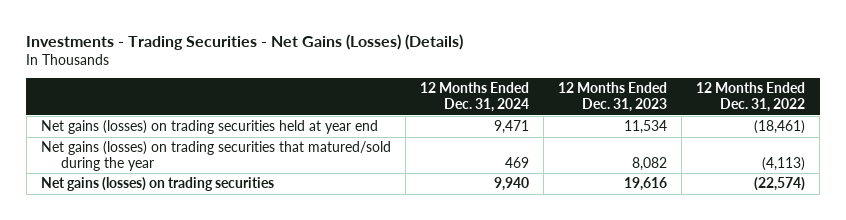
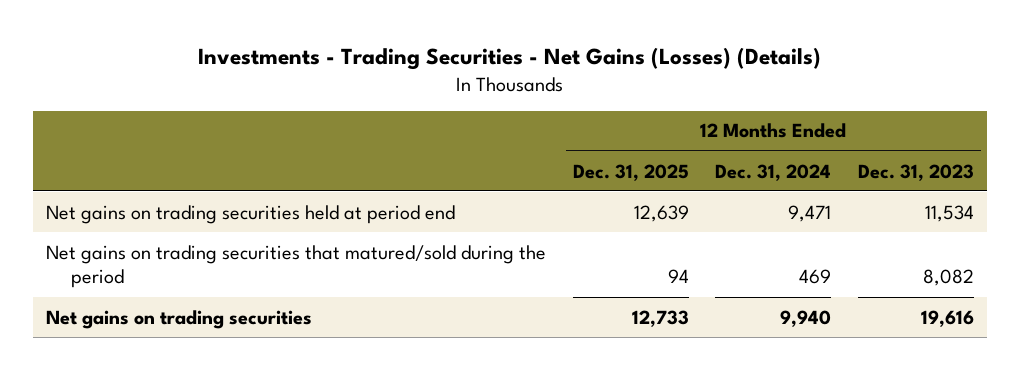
[696,82,806,113] 12 Months Ended Dec. 31, 2022 -> none
none -> [572,163,689,181] Dec. 31, 2025
[40,120,378,135] Net gains (losses) on trading securities held at year end -> [45,204,455,224] Net gains on trading securities held at period end
[40,141,391,171] Net gains (losses) on trading securities that matured/sold during the year -> [45,244,546,289] Net gains on trading securities that matured/sold during the period
[40,177,274,192] Net gains (losses) on trading securities -> [45,309,312,329] Net gains on trading securities

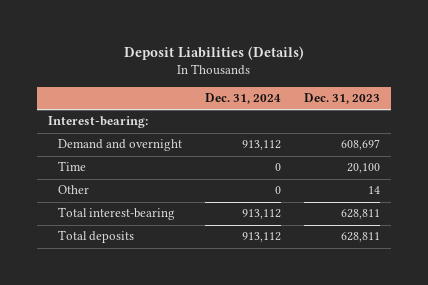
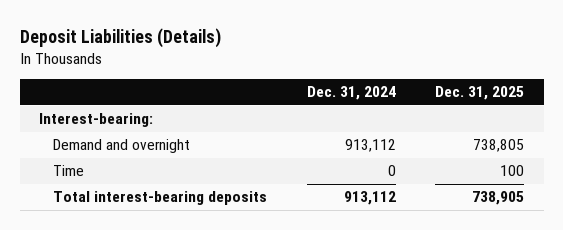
[303,93,380,105] Dec. 31, 2023 -> none
none -> [435,86,525,101] Dec. 31, 2025
[58,185,90,195] Other -> none
[58,230,135,244] Total deposits -> none
[58,207,176,221] Total interest-bearing -> [53,191,268,206] Total interest-bearing deposits

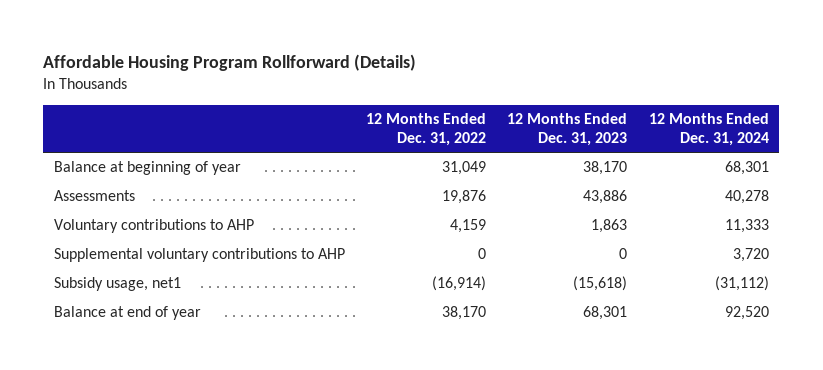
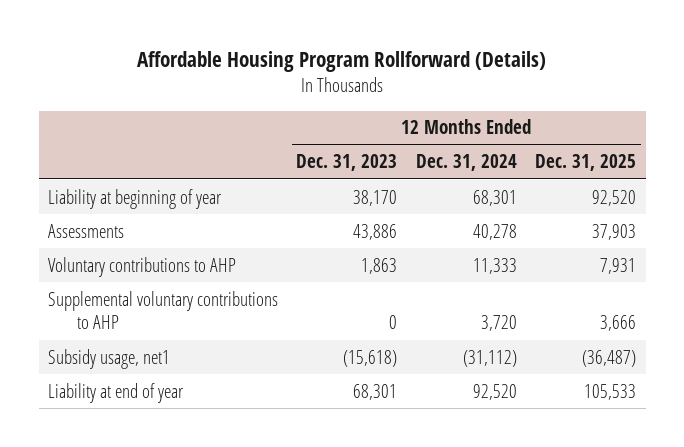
[366,112,487,146] 12 Months Ended Dec. 31, 2022 -> none
none -> [535,154,637,172] Dec. 31, 2025
[53,161,241,176] Balance at beginning of year -> [47,188,222,209] Liability at beginning of year
[53,306,201,321] Balance at end of year -> [47,382,184,403] Liability at end of year

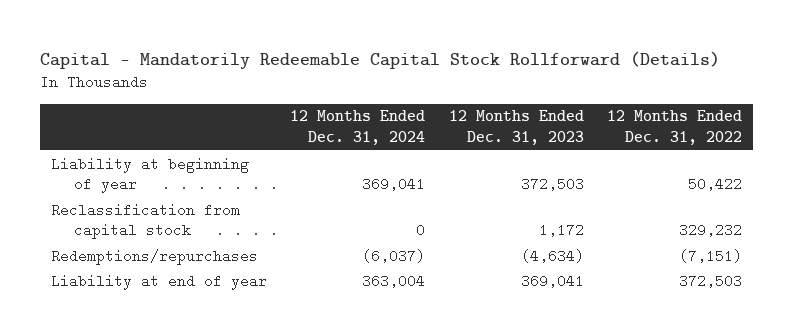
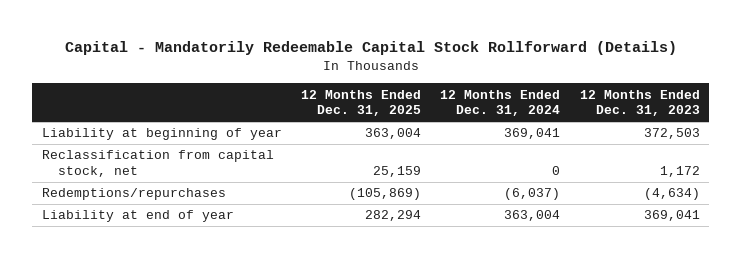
[606,110,742,146] 12 Months Ended Dec. 31, 2022 -> none
none -> [300,89,421,117] 12 Months Ended Dec. 31, 2025
[51,202,241,240] Reclassification from capital stock -> [41,150,274,178] Reclassification from capital stock, net

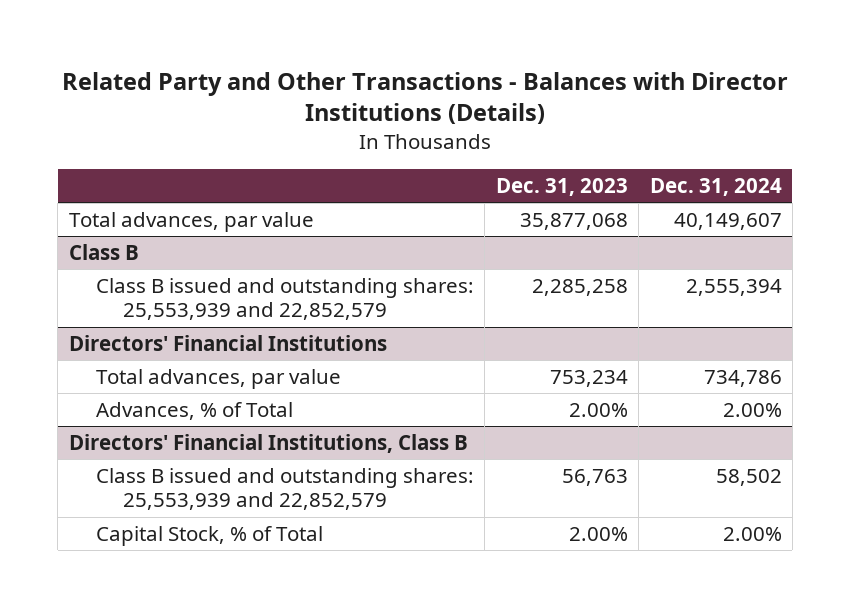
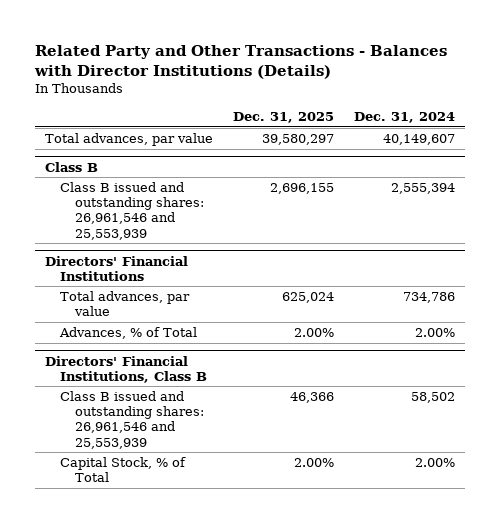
[495,178,628,197] Dec. 31, 2023 -> none
none -> [232,112,334,124] Dec. 31, 2025
[96,277,475,321] Class B issued and outstanding shares: 25,553,939 and 22,852,579 -> [60,182,205,240] Class B issued and outstanding shares: 26,961,546 and 25,553,939
[96,467,475,511] Class B issued and outstanding shares: 25,553,939 and 22,852,579 -> [60,391,205,449] Class B issued and outstanding shares: 26,961,546 and 25,553,939

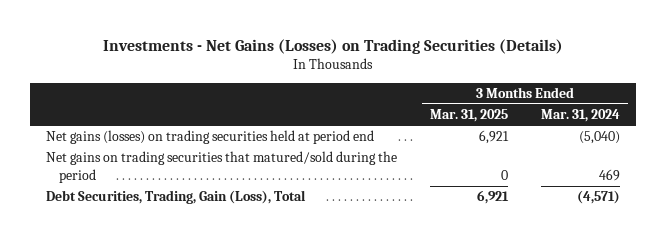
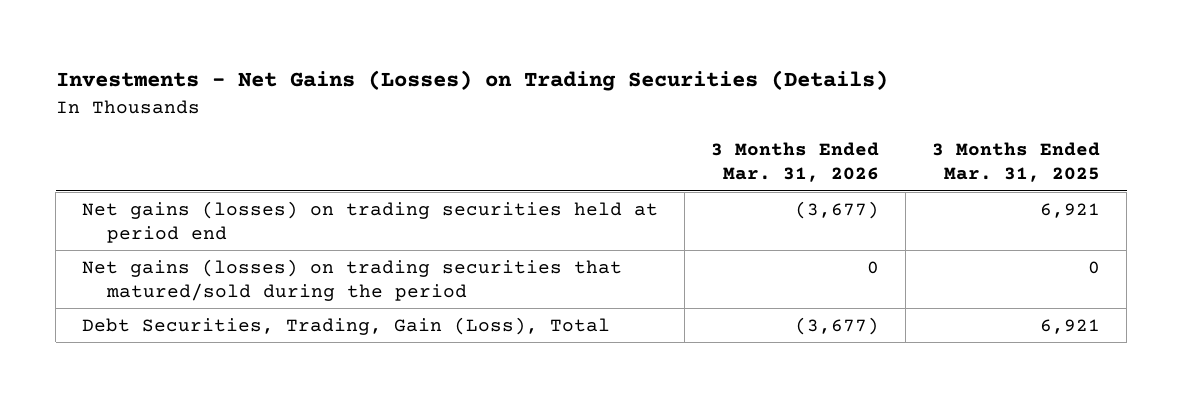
[540,109,620,123] Mar. 31, 2024 -> none
none -> [711,142,880,182] 3 Months Ended Mar. 31, 2026
[46,151,398,183] Net gains on trading securities that matured/sold during the period -> [82,258,623,301] Net gains (losses) on trading securities that matured/sold during the period

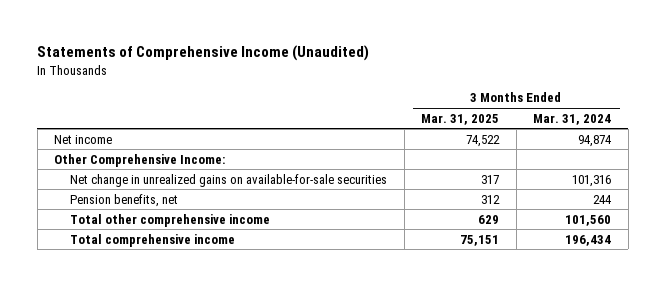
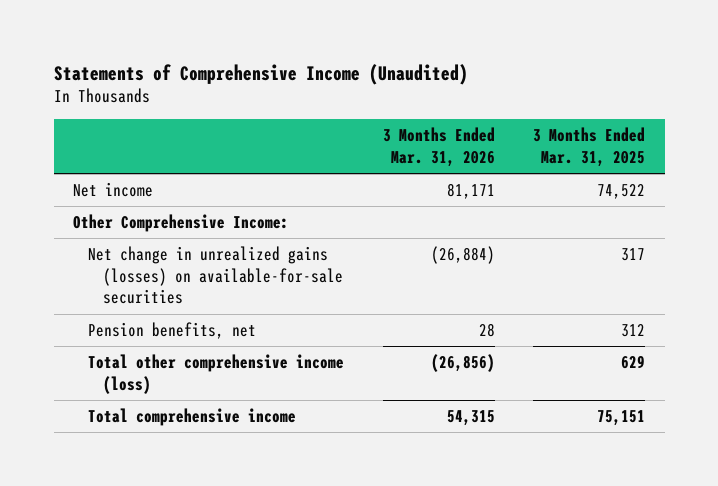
[533,113,612,125] Mar. 31, 2024 -> none
none -> [382,127,495,167] 3 Months Ended Mar. 31, 2026
[70,173,388,187] Net change in unrealized gains on available-for-sale securities -> [87,246,343,305] Net change in unrealized gains (losses) on available-for-sale securities
[70,213,271,227] Total other comprehensive income -> [87,354,344,394] Total other comprehensive income (loss)

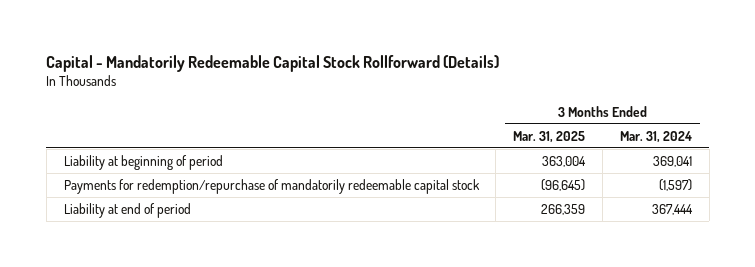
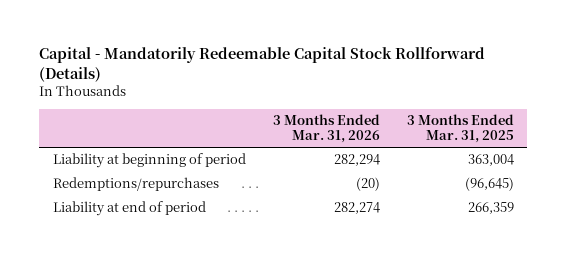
[619,130,692,143] Mar. 31, 2024 -> none
none -> [272,114,380,144] 3 Months Ended Mar. 31, 2026
[63,178,480,194] Payments for redemption/repurchase of mandatorily redeemable capital stock -> [52,177,219,192] Redemptions/repurchases

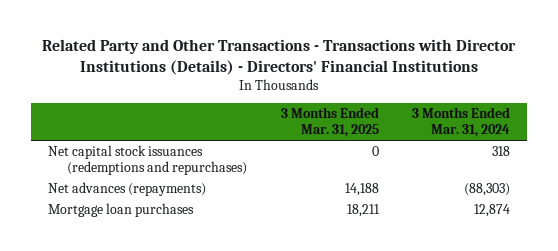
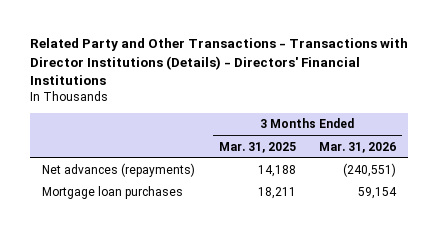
[412,107,511,138] 3 Months Ended Mar. 31, 2024 -> none
none -> [319,141,397,153] Mar. 31, 2026
[47,144,247,176] Net capital stock issuances (redemptions and repurchases) -> none

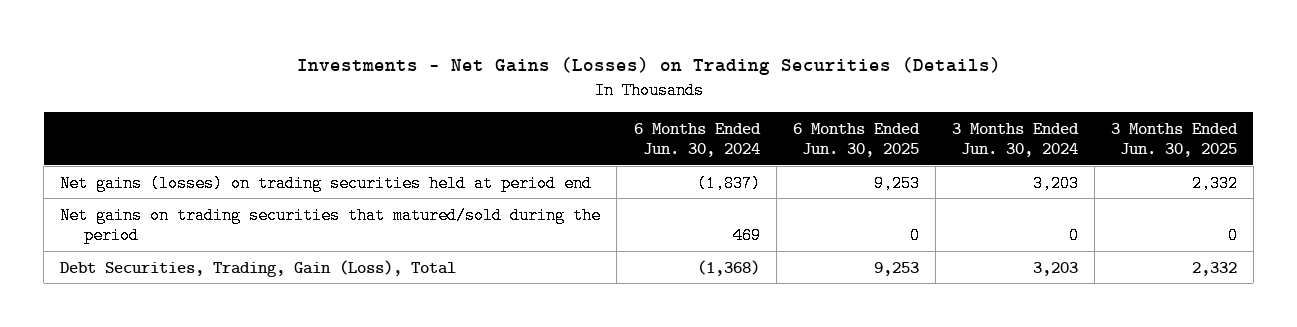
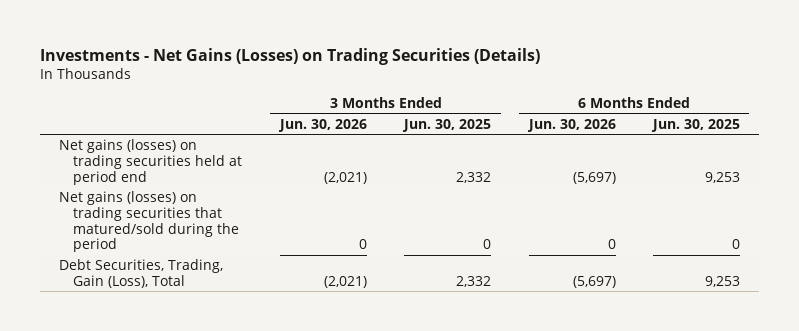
[633,122,761,157] 6 Months Ended Jun. 30, 2024 -> none
[951,122,1079,157] 3 Months Ended Jun. 30, 2024 -> none
none -> [277,118,367,132] Jun. 30, 2026
none -> [526,118,616,132] Jun. 30, 2026
[60,206,602,244] Net gains on trading securities that matured/sold during the period -> [58,191,240,253] Net gains (losses) on trading securities that matured/sold during the period

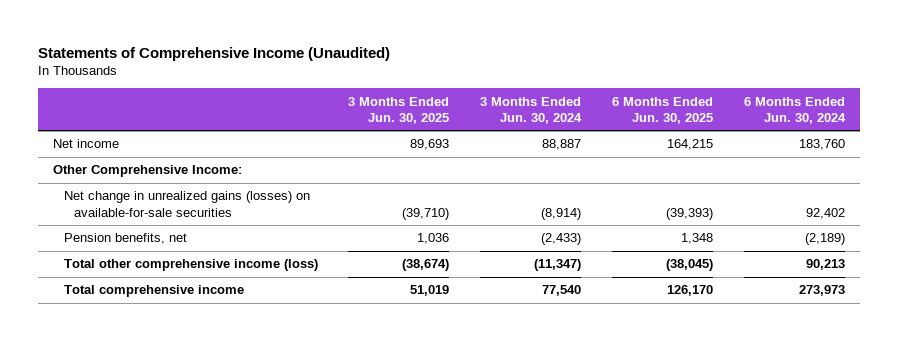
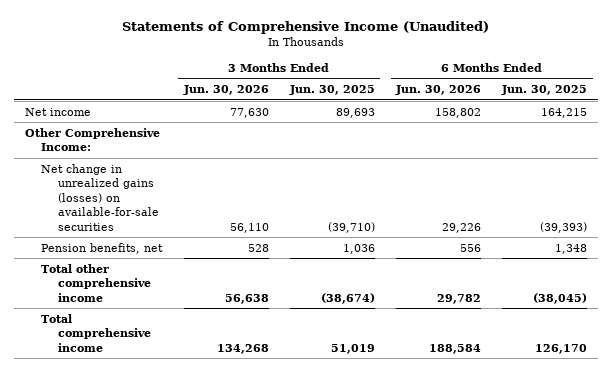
[480,96,583,124] 3 Months Ended Jun. 30, 2024 -> none
[743,96,846,124] 6 Months Ended Jun. 30, 2024 -> none
none -> [182,85,269,96] Jun. 30, 2026
none -> [395,85,482,96] Jun. 30, 2026
[63,259,318,272] Total other comprehensive income (loss) -> [41,263,152,302] Total other comprehensive income

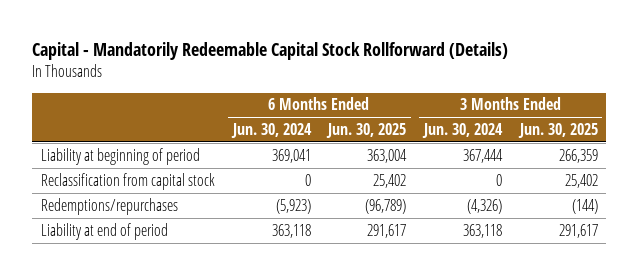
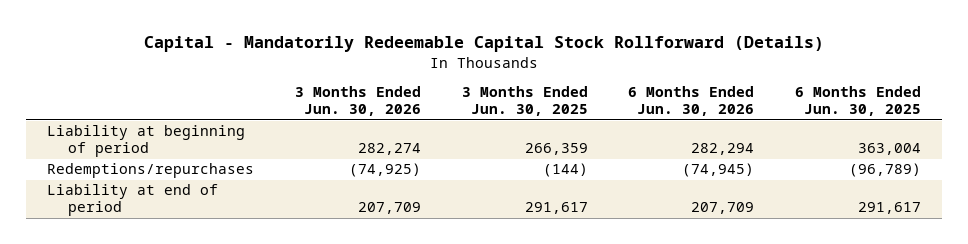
[230,122,312,138] Jun. 30, 2024 -> none
[421,122,503,138] Jun. 30, 2024 -> none
none -> [294,86,421,117] 3 Months Ended Jun. 30, 2026
none -> [628,86,755,117] 6 Months Ended Jun. 30, 2026
[40,172,215,190] Reclassification from capital stock -> none

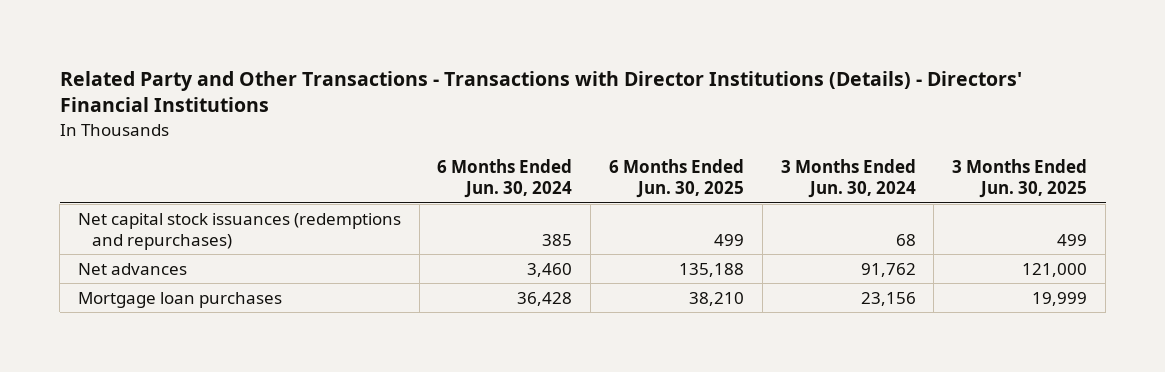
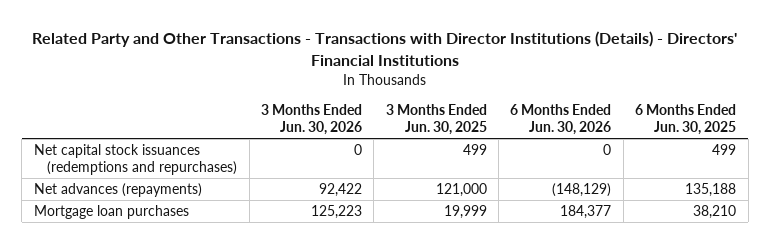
[437,159,573,199] 6 Months Ended Jun. 30, 2024 -> none
[780,159,916,199] 3 Months Ended Jun. 30, 2024 -> none
none -> [261,103,363,136] 3 Months Ended Jun. 30, 2026
none -> [510,103,612,136] 6 Months Ended Jun. 30, 2026
[77,262,187,275] Net advances -> [33,183,202,198] Net advances (repayments)

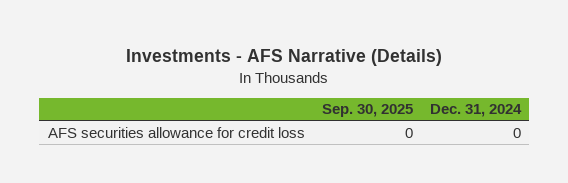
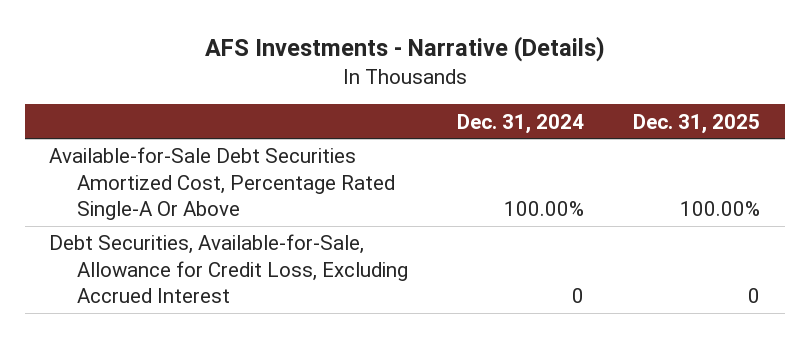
[126,49,443,67] Investments - AFS Narrative (Details) -> [204,36,605,63] AFS Investments - Narrative (Details)
[321,104,413,118] Sep. 30, 2025 -> none
none -> [633,113,761,134] Dec. 31, 2025
none -> [49,147,396,221] Available-for-Sale Debt Securities Amortized Cost, Percentage Rated Single-A Or Above
[47,126,305,138] AFS securities allowance for credit loss -> [49,234,409,304] Debt Securities, Available-for-Sale, Allowance for Credit Loss, Excluding Accrued Interest

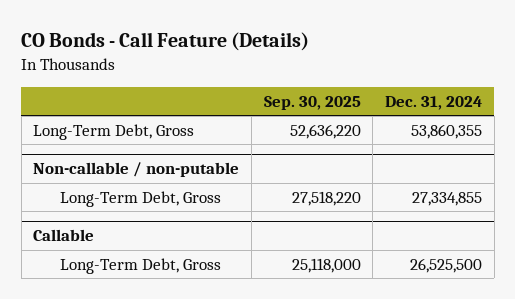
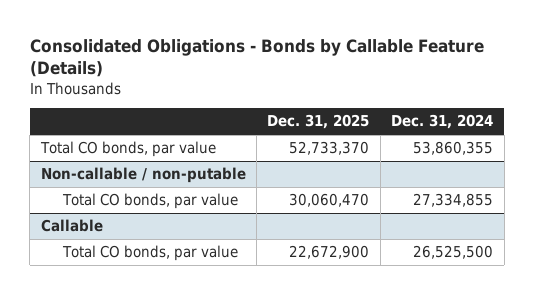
[21,32,310,52] CO Bonds - Call Feature (Details) -> [29,39,484,78] Consolidated Obligations - Bonds by Callable Feature (Details)
[263,95,361,110] Sep. 30, 2025 -> none
none -> [267,114,370,130] Dec. 31, 2025
[33,123,195,140] Long-Term Debt, Gross -> [39,141,216,158] Total CO bonds, par value
[59,190,221,207] Long-Term Debt, Gross -> [62,193,239,210] Total CO bonds, par value
[59,257,221,274] Long-Term Debt, Gross -> [62,245,239,262] Total CO bonds, par value

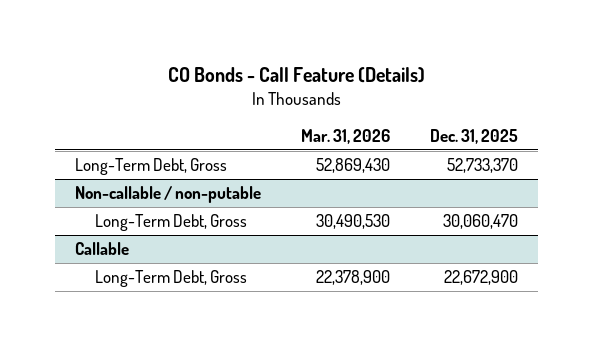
[29,39,484,78] Consolidated Obligations - Bonds by Callable Feature (Details) -> [167,66,425,83] CO Bonds - Call Feature (Details)
[391,114,494,130] Dec. 31, 2024 -> none
none -> [301,129,391,145] Mar. 31, 2026
[39,141,216,158] Total CO bonds, par value -> [75,158,228,176] Long-Term Debt, Gross
[62,193,239,210] Total CO bonds, par value -> [94,214,247,232] Long-Term Debt, Gross
[62,245,239,262] Total CO bonds, par value -> [94,270,247,288] Long-Term Debt, Gross

